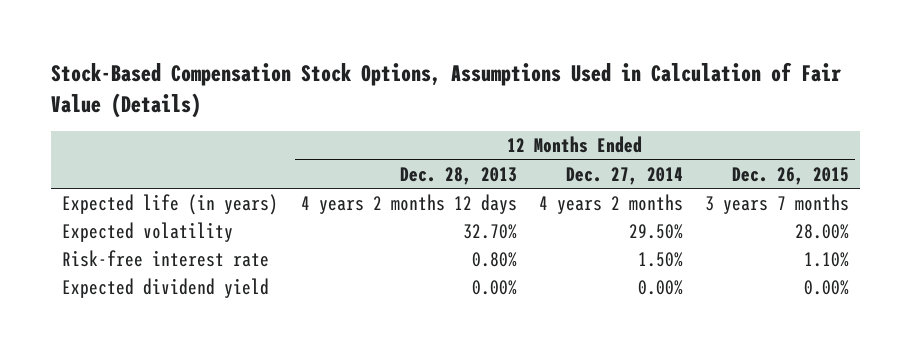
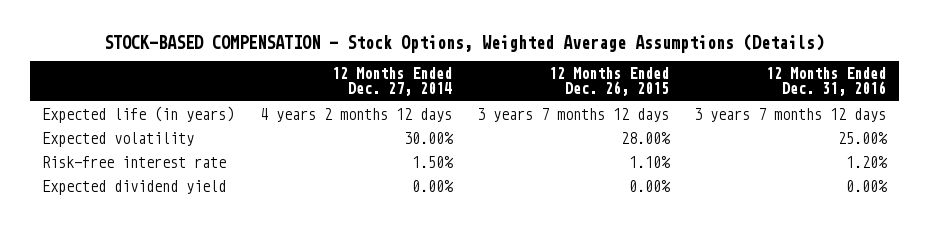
[51,62,842,118] Stock-Based Compensation Stock Options, Assumptions Used in Calculation of Fair Value (Details) -> [104,33,825,53] STOCK-BASED COMPENSATION - Stock Options, Weighted Average Assumptions (Details)
[399,166,517,185] Dec. 28, 2013 -> none
none -> [766,66,887,97] 12 Months Ended Dec. 31, 2016
[538,194,683,215] 4 years 2 months -> [259,107,452,122] 4 years 2 months 12 days
[705,194,850,215] 3 years 7 months -> [476,107,669,122] 3 years 7 months 12 days
[628,224,683,240] 29.50% -> [403,131,454,144] 30.00%

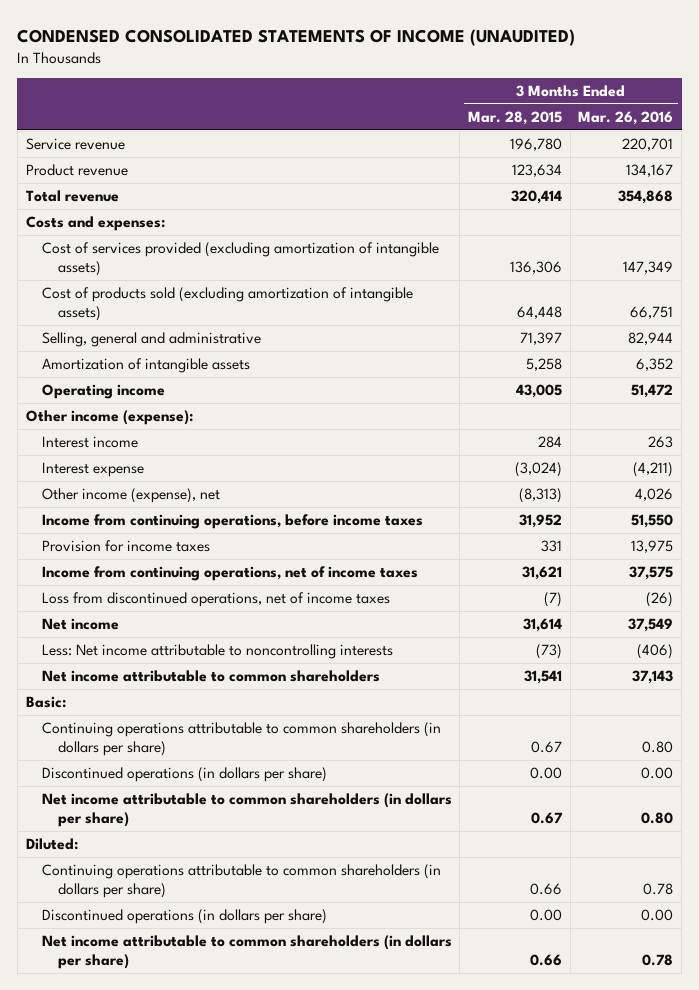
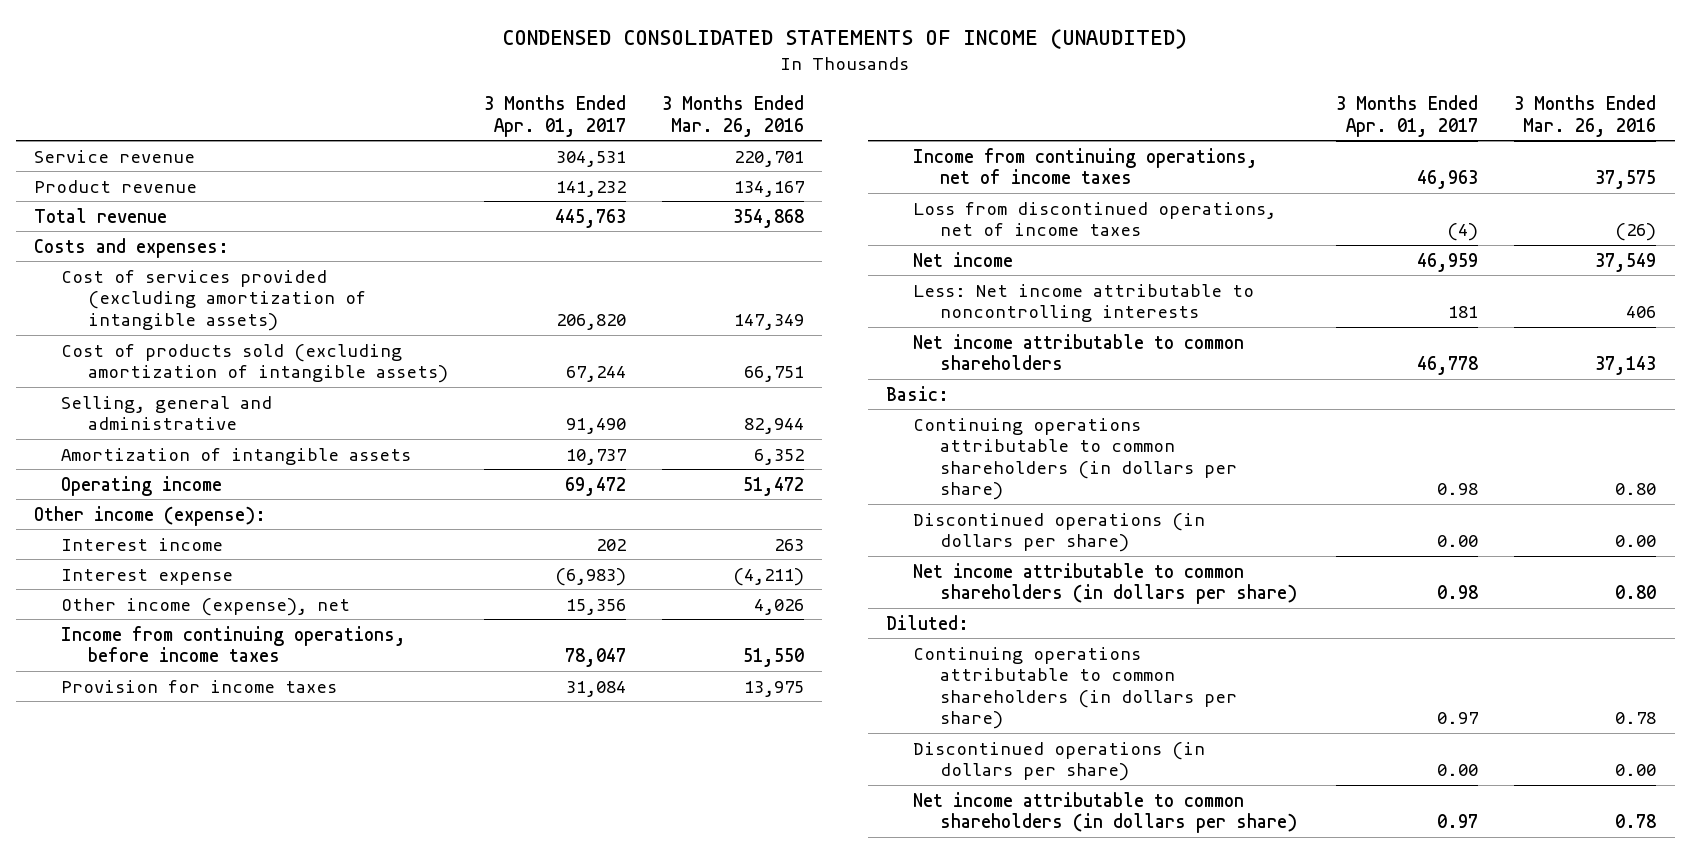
[468,111,563,126] Mar. 28, 2015 -> none
none -> [483,94,626,137] 3 Months Ended Apr. 01, 2017
[637,644,674,660] (406) -> [1626,306,1657,319] 406

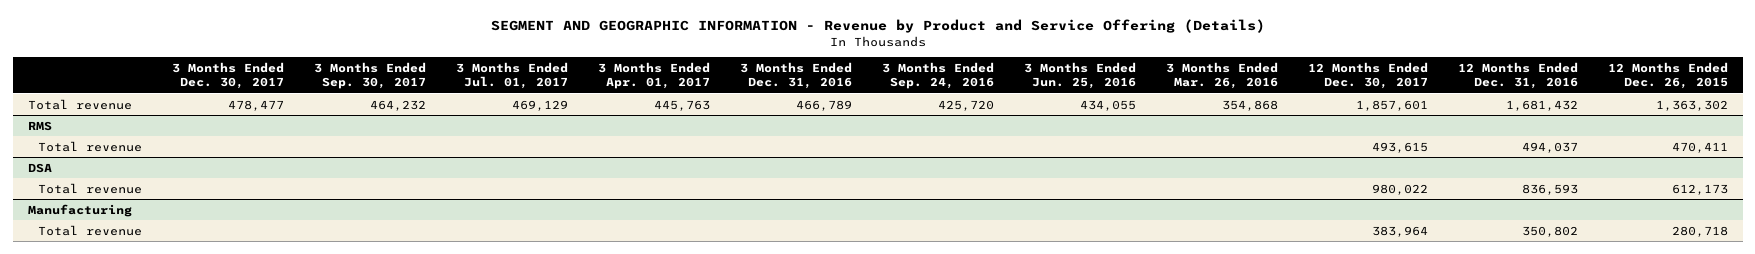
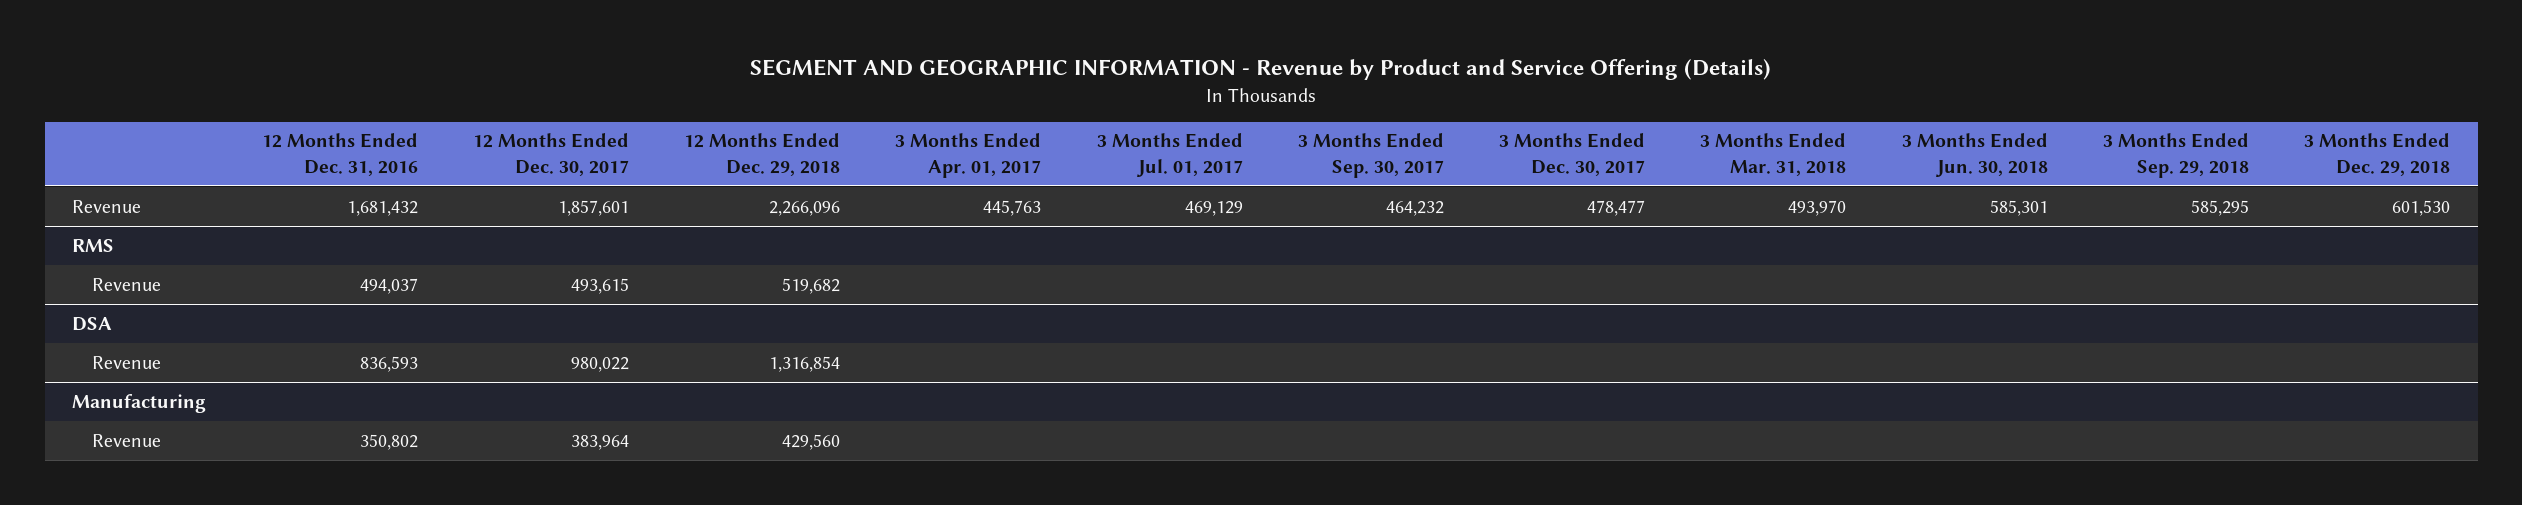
[740,61,853,89] 3 Months Ended Dec. 31, 2016 -> none
[881,61,994,89] 3 Months Ended Sep. 24, 2016 -> none
[1023,61,1136,89] 3 Months Ended Jun. 25, 2016 -> none
[1165,61,1278,89] 3 Months Ended Mar. 26, 2016 -> none
[1607,61,1728,89] 12 Months Ended Dec. 26, 2015 -> none
none -> [684,133,841,176] 12 Months Ended Dec. 29, 2018
none -> [1700,133,1847,176] 3 Months Ended Mar. 31, 2018
none -> [1901,133,2048,177] 3 Months Ended Jun. 30, 2018
none -> [2102,133,2249,178] 3 Months Ended Sep. 29, 2018
none -> [2304,133,2451,176] 3 Months Ended Dec. 29, 2018
[27,98,132,110] Total revenue -> [72,199,142,213] Revenue
[38,140,143,152] Total revenue -> [92,277,162,291] Revenue
[38,182,143,194] Total revenue -> [92,355,162,369] Revenue
[38,224,143,236] Total revenue -> [92,433,162,447] Revenue

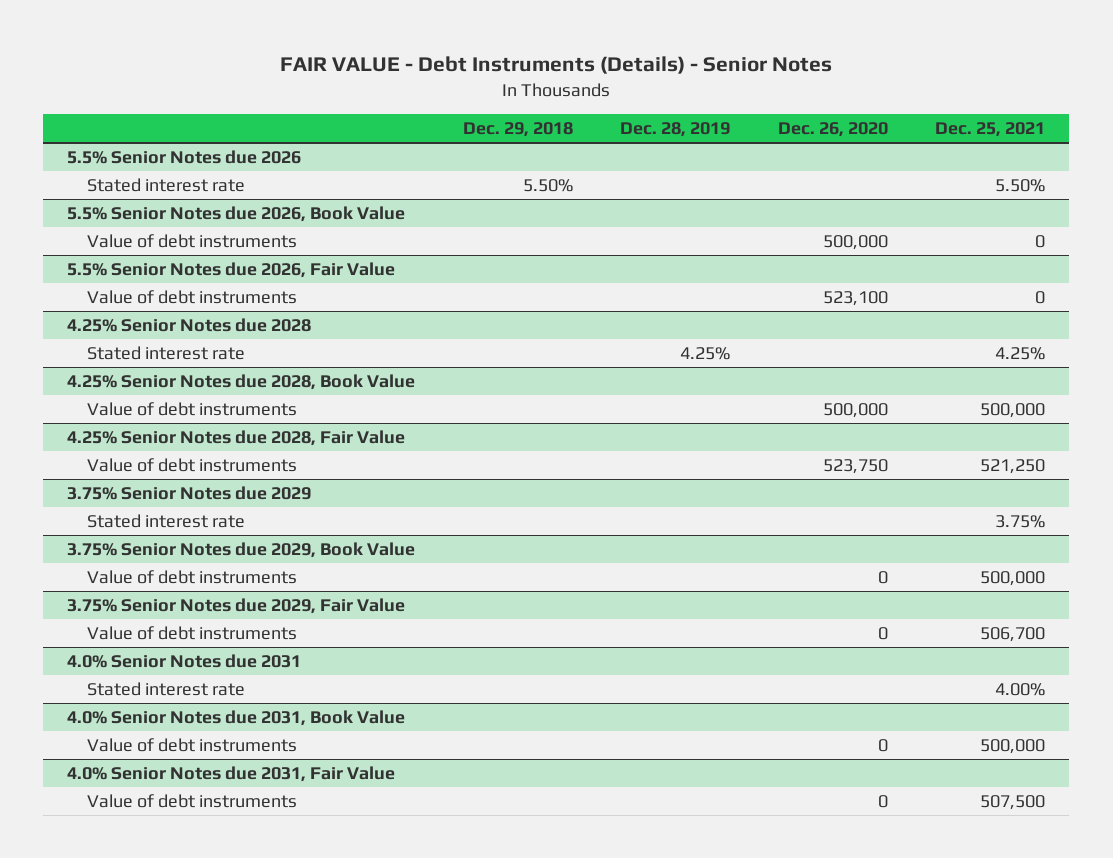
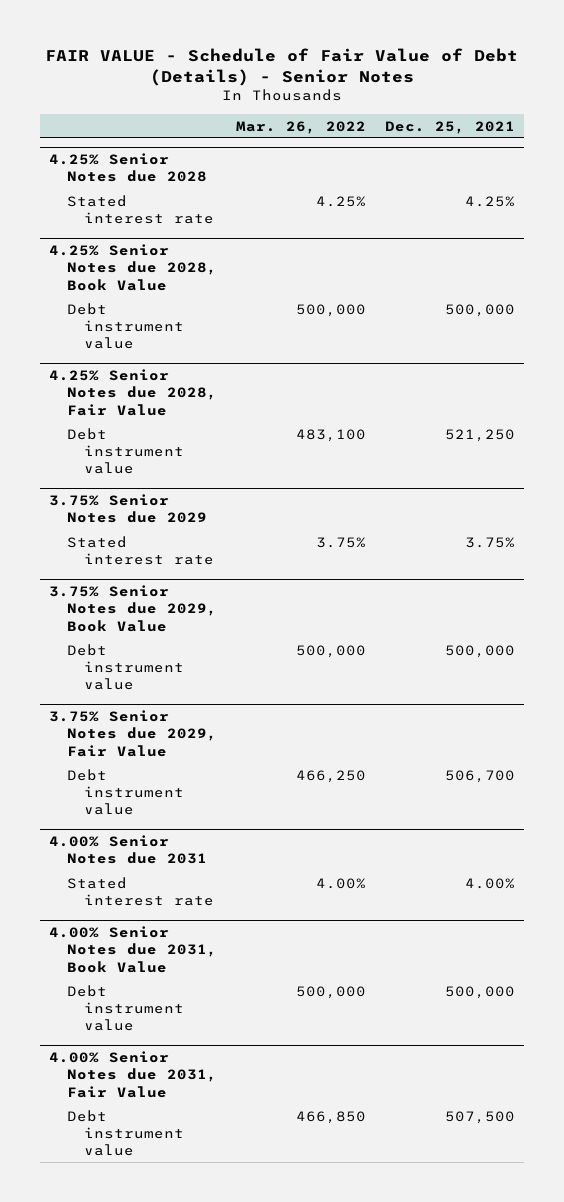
[280,56,833,75] FAIR VALUE - Debt Instruments (Details) - Senior Notes -> [45,48,519,87] FAIR VALUE - Schedule of Fair Value of Debt (Details) - Senior Notes
[462,121,573,137] Dec. 29, 2018 -> none
[620,121,731,137] Dec. 28, 2019 -> none
[777,121,888,137] Dec. 26, 2020 -> none
none -> [235,120,366,134] Mar. 26, 2022
[67,150,302,165] 5.5% Senior Notes due 2026 -> none
[86,178,245,193] Stated interest rate -> none
[67,206,406,223] 5.5% Senior Notes due 2026, Book Value -> none
[86,234,297,249] Value of debt instruments -> none
[67,262,396,279] 5.5% Senior Notes due 2026, Fair Value -> none
[86,290,297,305] Value of debt instruments -> none
[86,402,297,417] Value of debt instruments -> [66,302,185,350] Debt instrument value
[86,458,297,473] Value of debt instruments -> [66,427,185,475] Debt instrument value
[86,570,297,585] Value of debt instruments -> [66,643,185,691] Debt instrument value
[86,626,297,641] Value of debt instruments -> [66,768,185,816] Debt instrument value
[67,654,302,669] 4.0% Senior Notes due 2031 -> [49,835,207,865] 4.00% Senior Notes due 2031
[67,710,406,727] 4.0% Senior Notes due 2031, Book Value -> [49,926,217,973] 4.00% Senior Notes due 2031, Book Value
[86,738,297,753] Value of debt instruments -> [66,984,185,1032] Debt instrument value
[67,766,396,783] 4.0% Senior Notes due 2031, Fair Value -> [49,1051,217,1098] 4.00% Senior Notes due 2031, Fair Value
[86,794,297,809] Value of debt instruments -> [66,1109,185,1157] Debt instrument value

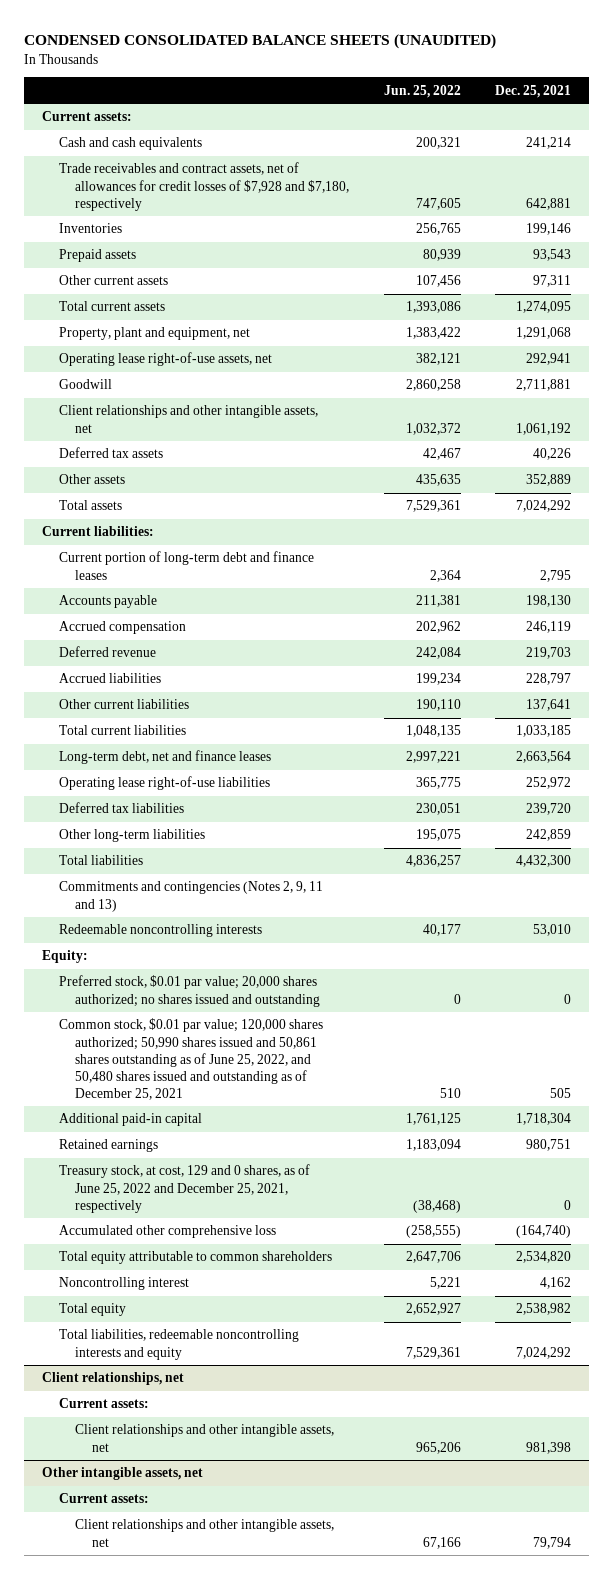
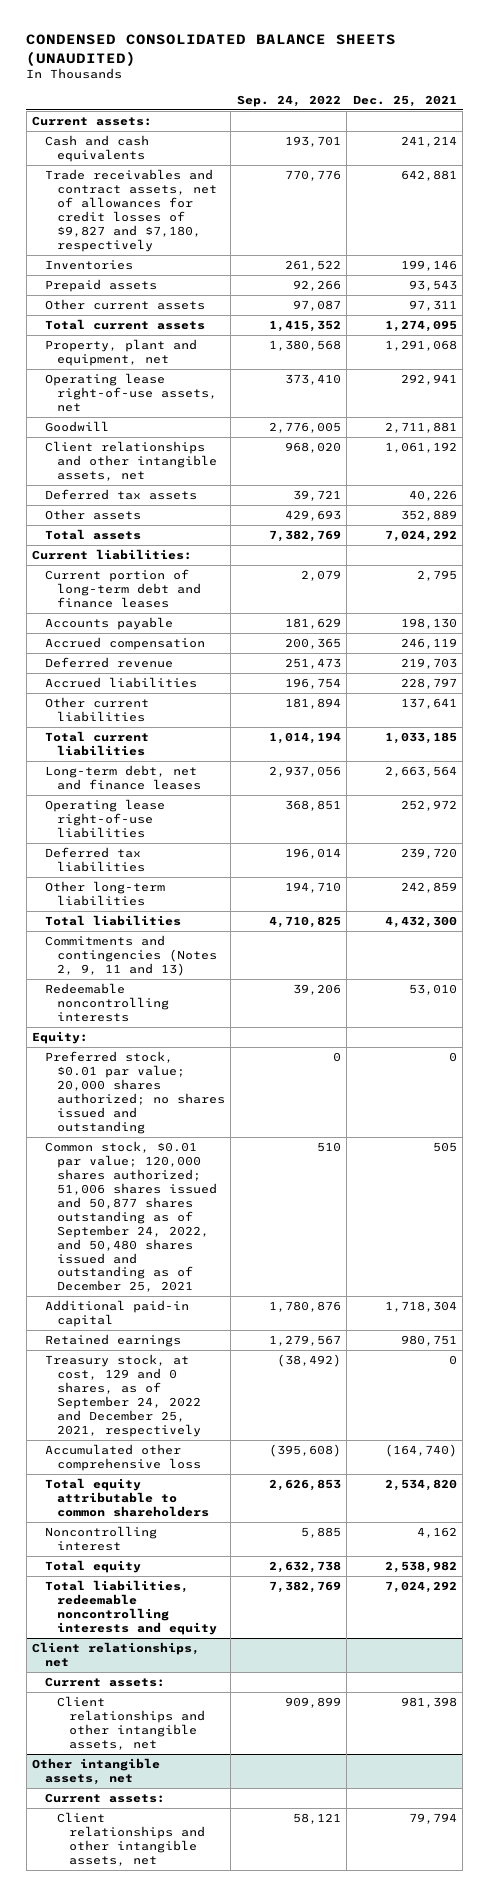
[383,84,461,98] Jun. 25, 2022 -> none
none -> [236,95,341,108] Sep. 24, 2022
[58,162,350,211] Trade receivables and contract assets, net of allowances for credit losses of $7,928 and $7,180, respectively -> [44,169,217,252] Trade receivables and contract assets, net of allowances for credit losses of $9,827 and $7,180, respectively
[58,1018,323,1100] Common stock, $0.01 par value; 120,000 shares authorized; 50,990 shares issued and 50,861 shares outstanding as of June 25, 2022, and 50,480 shares issued and outstanding as of December 25, 2021 -> [44,1141,217,1293] Common stock, $0.01 par value; 120,000 shares authorized; 51,006 shares issued and 50,877 shares outstanding as of September 24, 2022, and 50,480 shares issued and outstanding as of December 25, 2021
[58,1164,310,1213] Treasury stock, at cost, 129 and 0 shares, as of June 25, 2022 and December 25, 2021, respectively -> [44,1354,201,1437] Treasury stock, at cost, 129 and 0 shares, as of September 24, 2022 and December 25, 2021, respectively

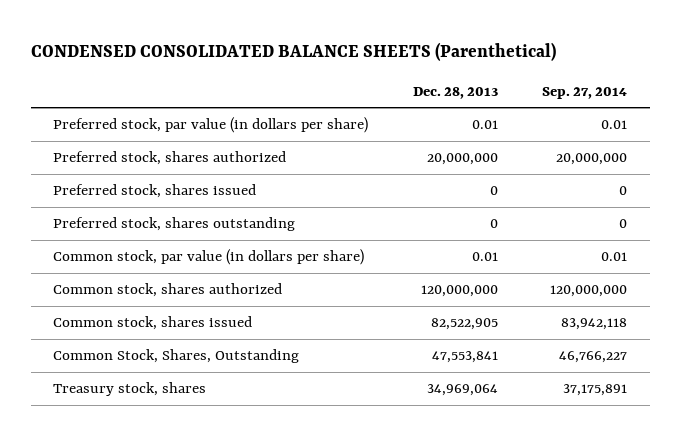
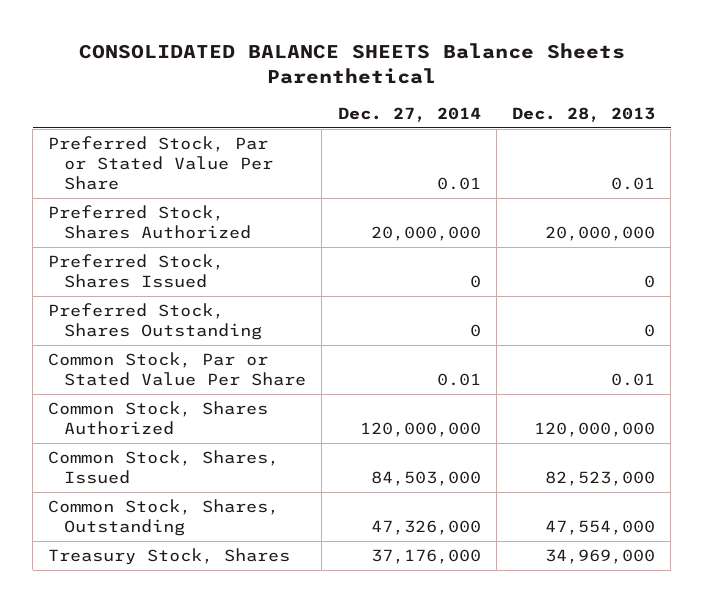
[31,42,557,62] CONDENSED CONSOLIDATED BALANCE SHEETS (Parenthetical) -> [78,42,625,84] CONSOLIDATED BALANCE SHEETS Balance Sheets Parenthetical
[542,86,628,99] Sep. 27, 2014 -> none
none -> [337,107,481,123] Dec. 27, 2014
[53,117,369,134] Preferred stock, par value (in dollars per share) -> [48,136,274,190] Preferred Stock, Par or Stated Value Per Share
[53,151,287,166] Preferred stock, shares authorized -> [48,205,252,239] Preferred Stock, Shares Authorized
[53,184,257,199] Preferred stock, shares issued -> [48,254,225,288] Preferred Stock, Shares Issued
[53,217,296,232] Preferred stock, shares outstanding -> [48,303,263,340] Preferred Stock, Shares Outstanding
[53,249,365,266] Common stock, par value (in dollars per share) -> [48,352,307,386] Common Stock, Par or Stated Value Per Share
[53,283,283,298] Common stock, shares authorized -> [48,401,269,435] Common Stock, Shares Authorized
[53,316,253,331] Common stock, shares issued -> [48,450,280,484] Common Stock, Shares, Issued
[430,318,498,331] 82,522,905 -> [545,470,656,486] 82,523,000
[431,351,498,364] 47,553,841 -> [545,519,656,535] 47,554,000
[53,382,207,397] Treasury stock, shares -> [48,548,291,566] Treasury Stock, Shares
[426,384,498,397] 34,969,064 -> [545,549,656,565] 34,969,000

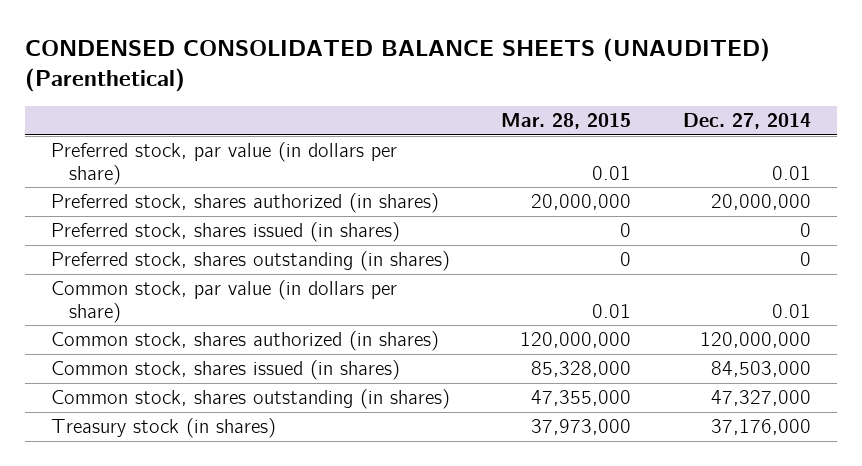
[78,42,625,84] CONSOLIDATED BALANCE SHEETS Balance Sheets Parenthetical -> [25,37,771,93] CONDENSED CONSOLIDATED BALANCE SHEETS (UNAUDITED) (Parenthetical)
[512,107,656,123] Dec. 28, 2013 -> none
none -> [501,113,632,130] Mar. 28, 2015
[48,136,274,190] Preferred Stock, Par or Stated Value Per Share -> [50,142,397,185] Preferred stock, par value (in dollars per share)
[48,205,252,239] Preferred Stock, Shares Authorized -> [50,193,439,214] Preferred stock, shares authorized (in shares)
[48,254,225,288] Preferred Stock, Shares Issued -> [50,222,400,243] Preferred stock, shares issued (in shares)
[48,303,263,340] Preferred Stock, Shares Outstanding -> [50,251,450,272] Preferred stock, shares outstanding (in shares)
[48,352,307,386] Common Stock, Par or Stated Value Per Share -> [50,280,397,323] Common stock, par value (in dollars per share)
[48,401,269,435] Common Stock, Shares Authorized -> [50,331,439,352] Common stock, shares authorized (in shares)
[48,450,280,484] Common Stock, Shares, Issued -> [50,360,400,381] Common stock, shares issued (in shares)
[48,499,280,536] Common Stock, Shares, Outstanding -> [50,389,450,410] Common stock, shares outstanding (in shares)
[370,519,481,535] 47,326,000 -> [710,390,811,407] 47,327,000
[48,548,291,566] Treasury Stock, Shares -> [50,418,276,439] Treasury stock (in shares)

